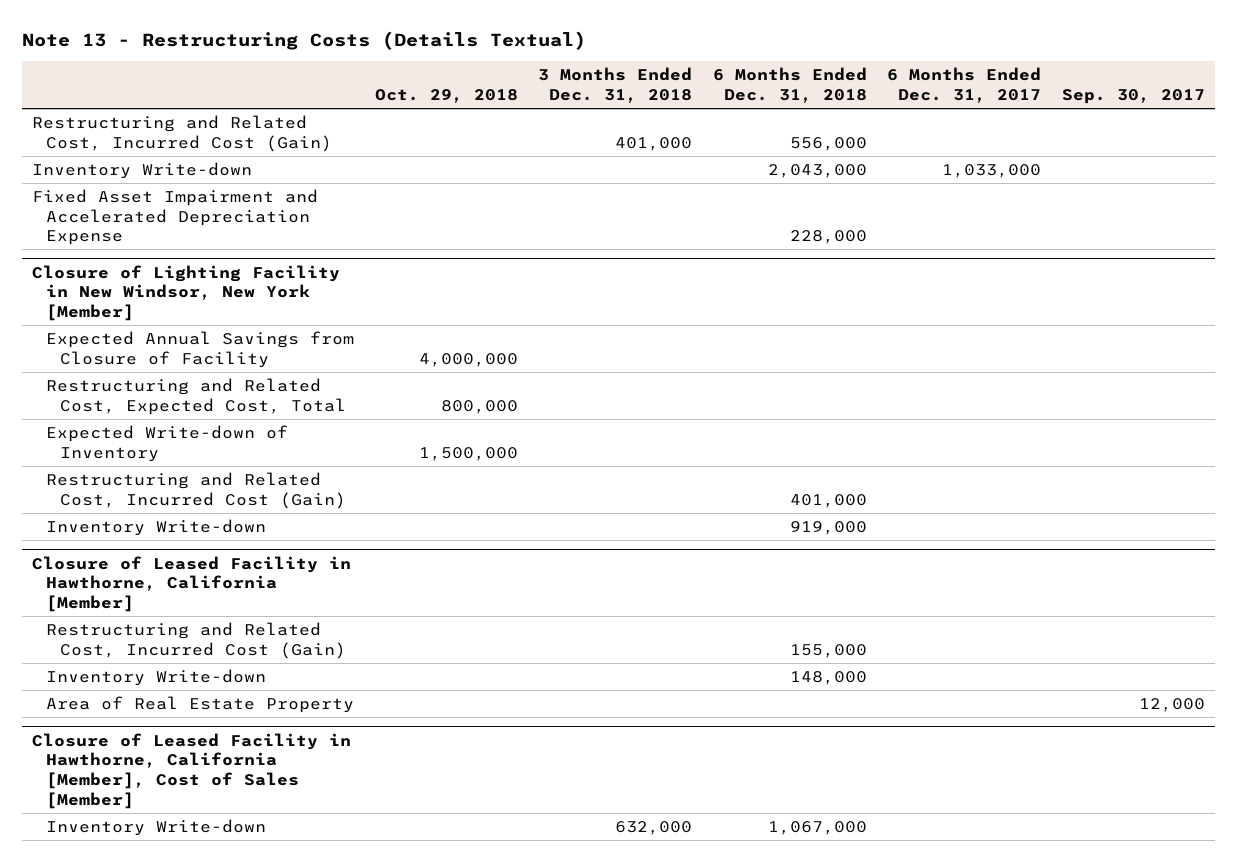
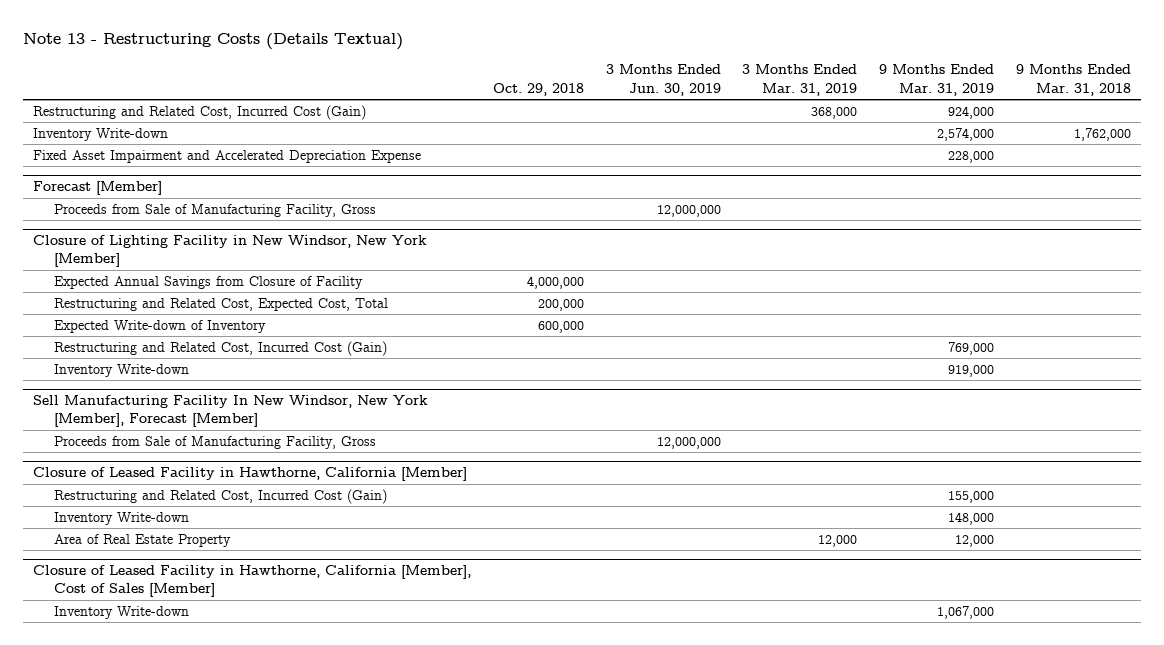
[538,67,693,104] 3 Months Ended Dec. 31, 2018 -> none
[712,67,867,104] 6 Months Ended Dec. 31, 2018 -> none
[887,67,1042,104] 6 Months Ended Dec. 31, 2017 -> none
[1061,89,1205,105] Sep. 30, 2017 -> none
none -> [605,64,721,96] 3 Months Ended Jun. 30, 2019
none -> [742,64,858,96] 3 Months Ended Mar. 31, 2019
none -> [878,64,994,96] 9 Months Ended Mar. 31, 2019
none -> [1015,64,1131,96] 9 Months Ended Mar. 31, 2018
none -> [33,181,163,196] Forecast [Member]
none -> [54,204,377,218] Proceeds from Sale of Manufacturing Facility, Gross
[440,399,518,414] 800,000 -> [538,299,585,312] 200,000
[418,446,518,461] 1,500,000 -> [538,321,585,334] 600,000
none -> [33,395,429,428] Sell Manufacturing Facility In New Windsor, New York [Member], Forecast [Member]
none -> [54,436,377,450] Proceeds from Sale of Manufacturing Facility, Gross

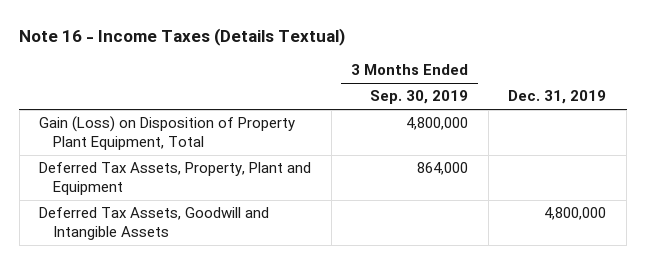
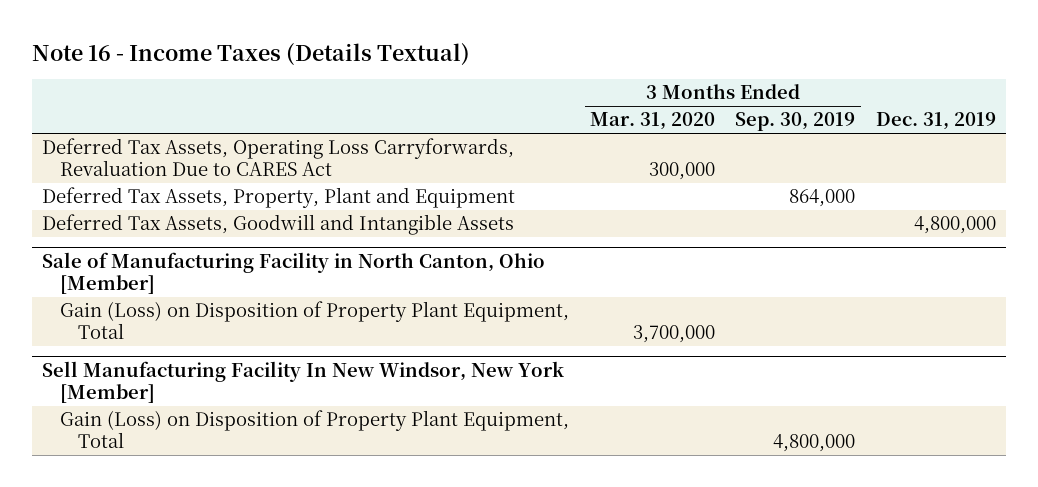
none -> [589,112,715,131] Mar. 31, 2020
[39,116,296,150] Gain (Loss) on Disposition of Property Plant Equipment, Total -> none
none -> [42,138,515,177] Deferred Tax Assets, Operating Loss Carryforwards, Revaluation Due to CARES Act
none -> [42,252,546,295] Sale of Manufacturing Facility in North Canton, Ohio [Member]
none -> [60,301,570,340] Gain (Loss) on Disposition of Property Plant Equipment, Total
none -> [42,361,565,404] Sell Manufacturing Facility In New Windsor, New York [Member]
none -> [60,410,570,449] Gain (Loss) on Disposition of Property Plant Equipment, Total

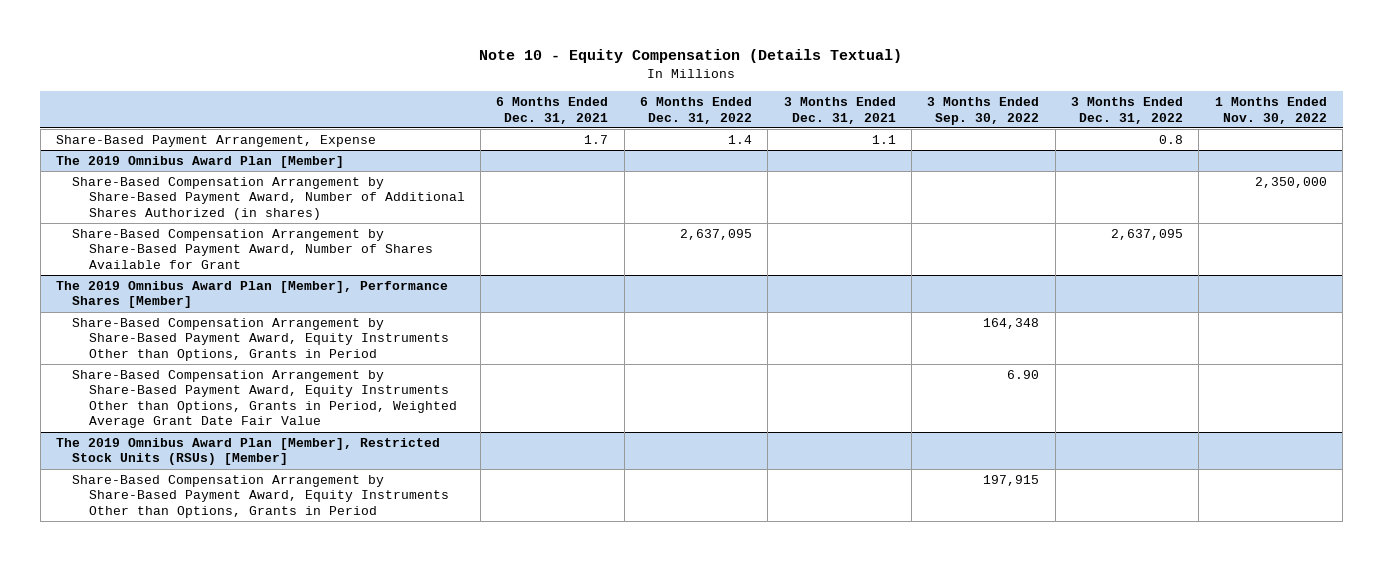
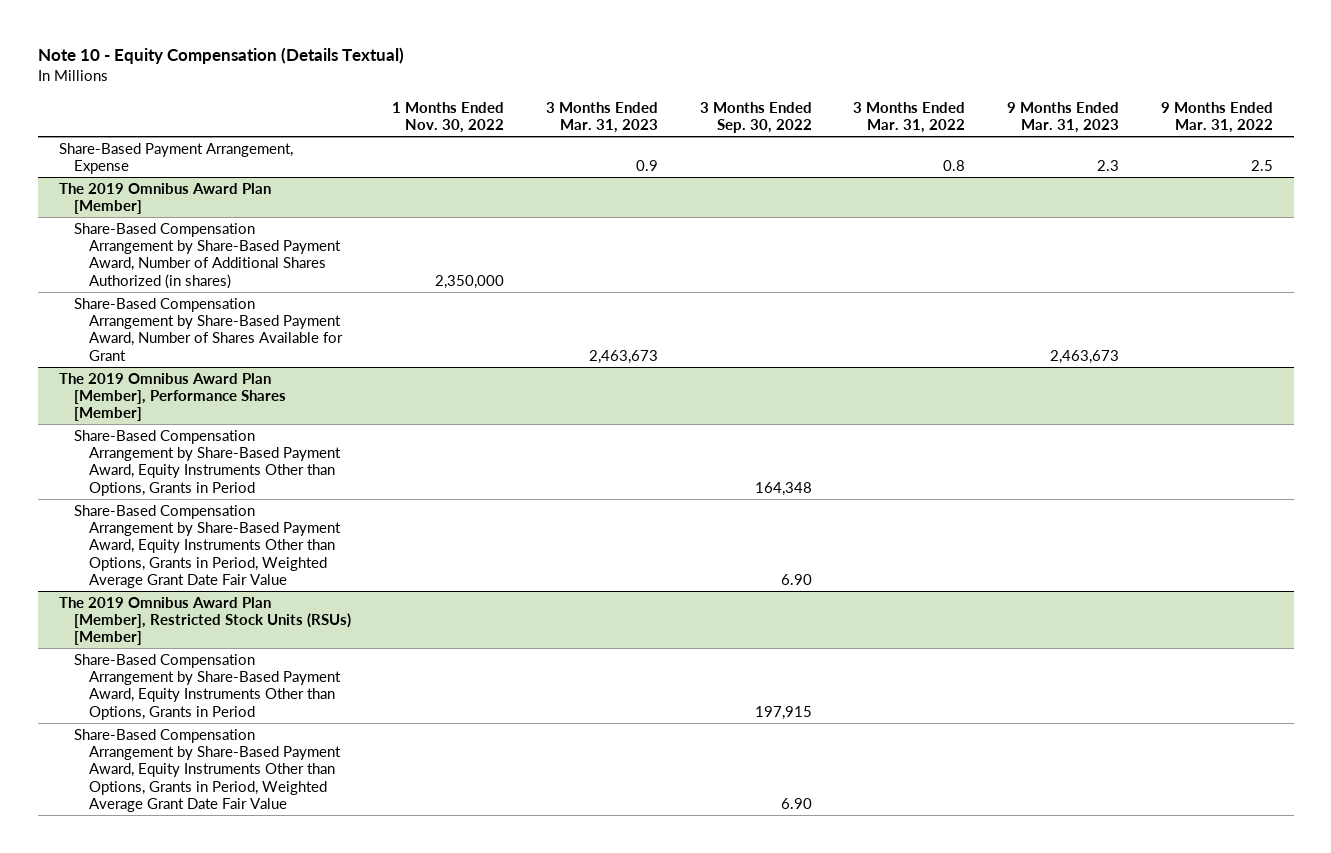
[496,97,609,124] 6 Months Ended Dec. 31, 2021 -> none
[640,97,753,124] 6 Months Ended Dec. 31, 2022 -> none
[783,97,896,124] 3 Months Ended Dec. 31, 2021 -> none
[1071,97,1184,124] 3 Months Ended Dec. 31, 2022 -> none
none -> [546,101,659,134] 3 Months Ended Mar. 31, 2023
none -> [853,101,966,134] 3 Months Ended Mar. 31, 2022
none -> [1007,101,1120,134] 9 Months Ended Mar. 31, 2023
none -> [1160,101,1273,134] 9 Months Ended Mar. 31, 2022
none -> [73,728,341,812] Share-Based Compensation Arrangement by Share-Based Payment Award, Equity Instruments Other than Options, Grants in Period, Weighted Average Grant Date Fair Value

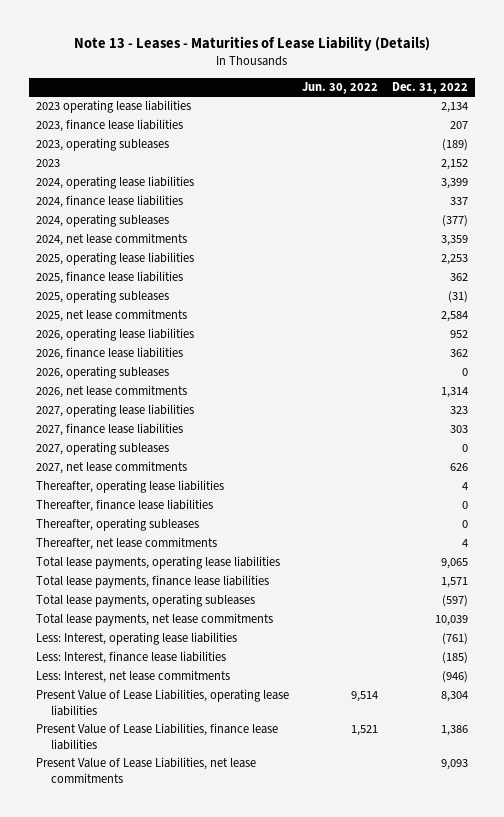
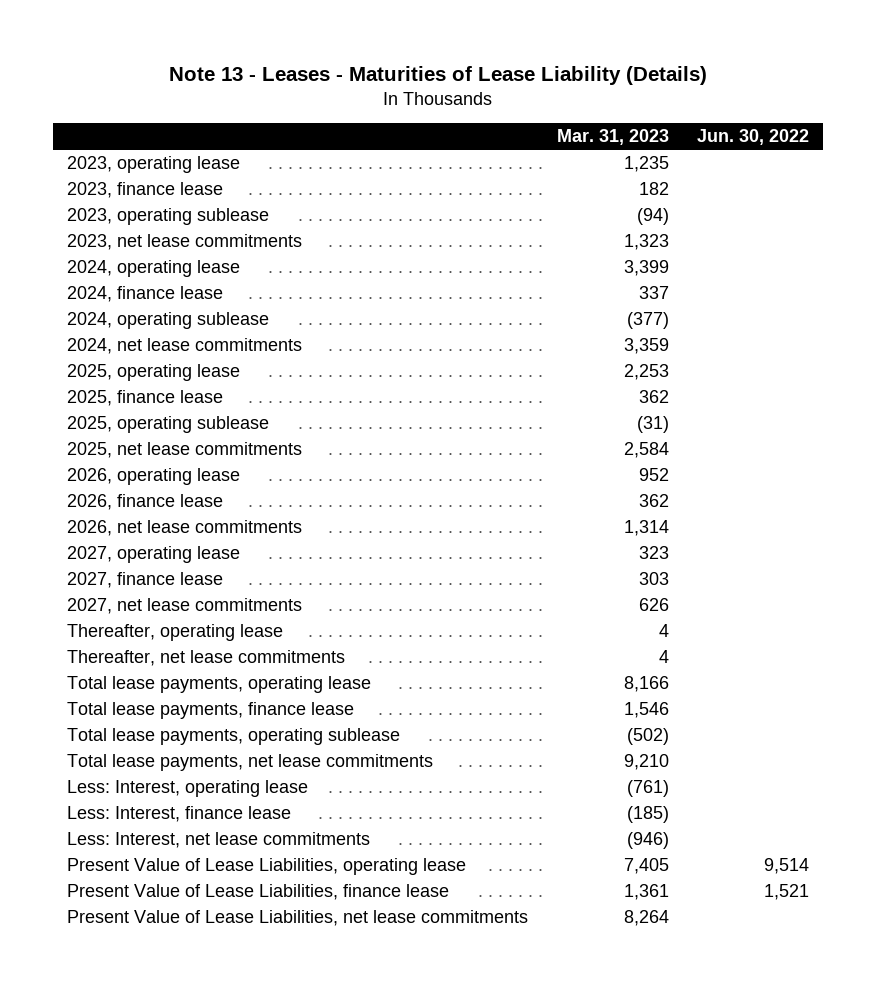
[392,82,469,95] Dec. 31, 2022 -> none
none -> [556,129,669,146] Mar. 31, 2023
[35,100,191,114] 2023 operating lease liabilities -> [67,156,241,174] 2023, operating lease
[35,119,183,133] 2023, finance lease liabilities -> [67,182,224,199] 2023, finance lease
[35,138,169,152] 2023, operating subleases -> [67,208,270,226] 2023, operating sublease
[35,159,60,168] 2023 -> [67,234,303,251] 2023, net lease commitments
[35,176,194,190] 2024, operating lease liabilities -> [67,260,241,278] 2024, operating lease
[35,195,183,209] 2024, finance lease liabilities -> [67,286,224,303] 2024, finance lease
[35,214,169,228] 2024, operating subleases -> [67,312,270,330] 2024, operating sublease
[35,252,194,266] 2025, operating lease liabilities -> [67,364,241,382] 2025, operating lease
[35,271,183,285] 2025, finance lease liabilities -> [67,390,224,407] 2025, finance lease
[35,290,169,304] 2025, operating subleases -> [67,416,270,434] 2025, operating sublease
[35,366,169,380] 2026, operating subleases -> none
[35,328,194,342] 2026, operating lease liabilities -> [67,468,241,486] 2026, operating lease
[35,347,183,361] 2026, finance lease liabilities -> [67,494,224,511] 2026, finance lease
[35,442,169,456] 2027, operating subleases -> none
[35,404,194,418] 2027, operating lease liabilities -> [67,546,241,564] 2027, operating lease
[35,423,183,437] 2027, finance lease liabilities -> [67,572,224,589] 2027, finance lease
[35,499,213,513] Thereafter, finance lease liabilities -> none
[35,518,199,532] Thereafter, operating subleases -> none
[35,480,224,494] Thereafter, operating lease liabilities -> [67,624,284,642] Thereafter, operating lease
[35,556,280,570] Total lease payments, operating lease liabilities -> [67,676,372,694] Total lease payments, operating lease
[35,575,269,589] Total lease payments, finance lease liabilities -> [67,702,355,720] Total lease payments, finance lease
[35,594,255,608] Total lease payments, operating subleases -> [67,728,401,746] Total lease payments, operating sublease
[35,632,237,646] Less: Interest, operating lease liabilities -> [67,780,309,798] Less: Interest, operating lease
[35,651,226,665] Less: Interest, finance lease liabilities -> [67,806,292,823] Less: Interest, finance lease
[35,689,289,716] Present Value of Lease Liabilities, operating lease liabilities -> [67,858,467,876] Present Value of Lease Liabilities, operating lease
[35,723,278,750] Present Value of Lease Liabilities, finance lease liabilities -> [67,884,450,901] Present Value of Lease Liabilities, finance lease

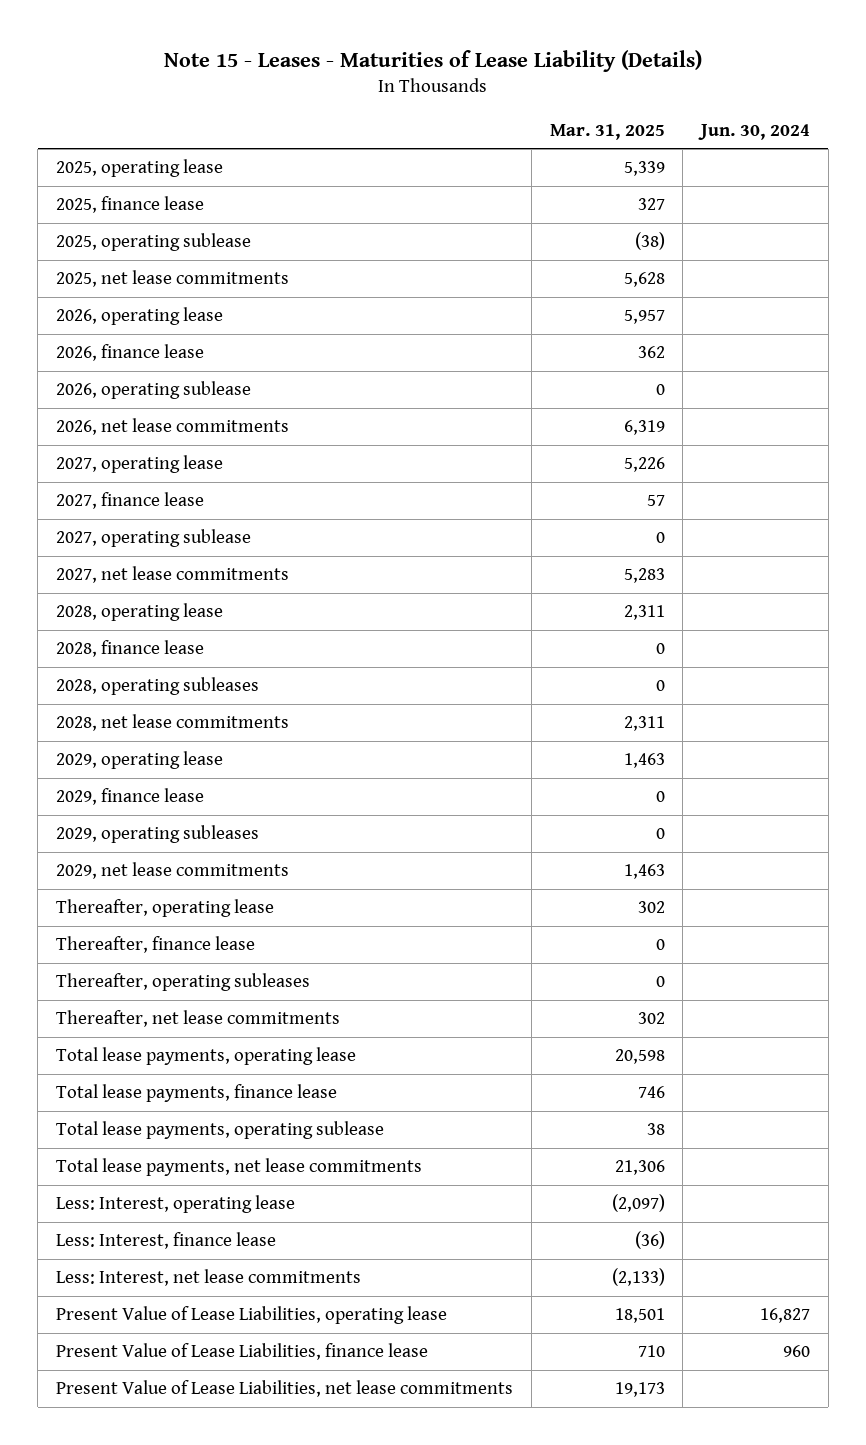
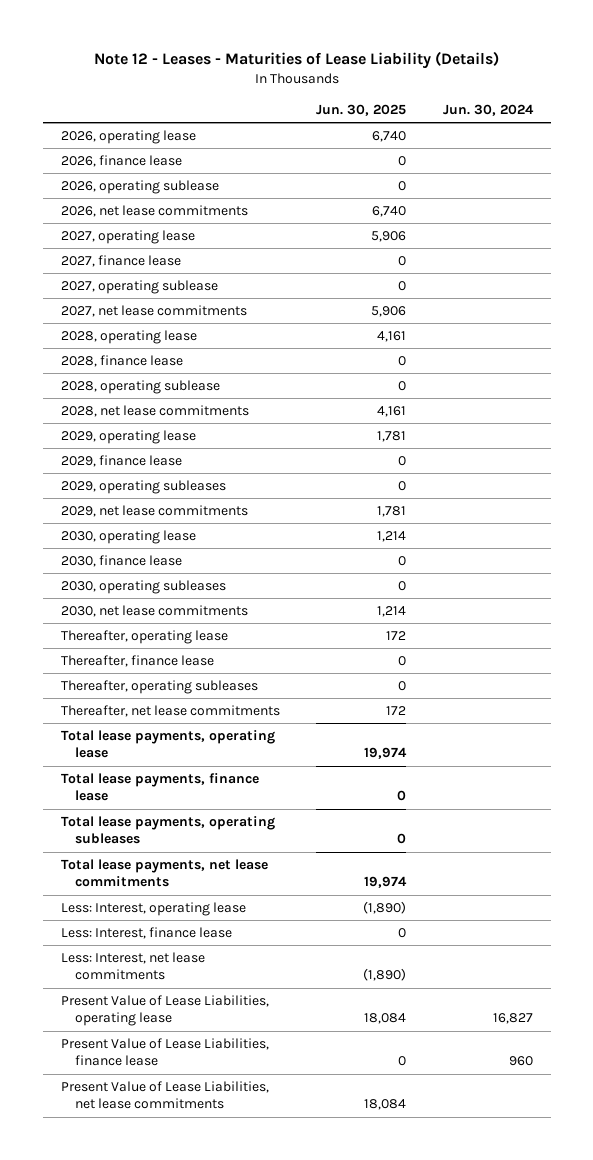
[164,49,703,72] Note 15 - Leases - Maturities of Lease Liability (Details) -> [93,51,499,70] Note 12 - Leases - Maturities of Lease Liability (Details)
[549,123,665,140] Mar. 31, 2025 -> none
none -> [316,103,407,116] Jun. 30, 2025
[55,159,223,178] 2025, operating lease -> none
[55,196,204,214] 2025, finance lease -> none
[55,233,251,252] 2025, operating sublease -> none
[55,270,289,288] 2025, net lease commitments -> none
[55,677,259,696] 2028, operating subleases -> [60,380,220,395] 2028, operating sublease
none -> [60,530,196,545] 2030, operating lease
none -> [60,555,182,568] 2030, finance lease
none -> [60,580,226,595] 2030, operating subleases
none -> [60,605,248,618] 2030, net lease commitments
[55,1121,384,1140] Total lease payments, operating sublease -> [60,816,275,845] Total lease payments, operating subleases

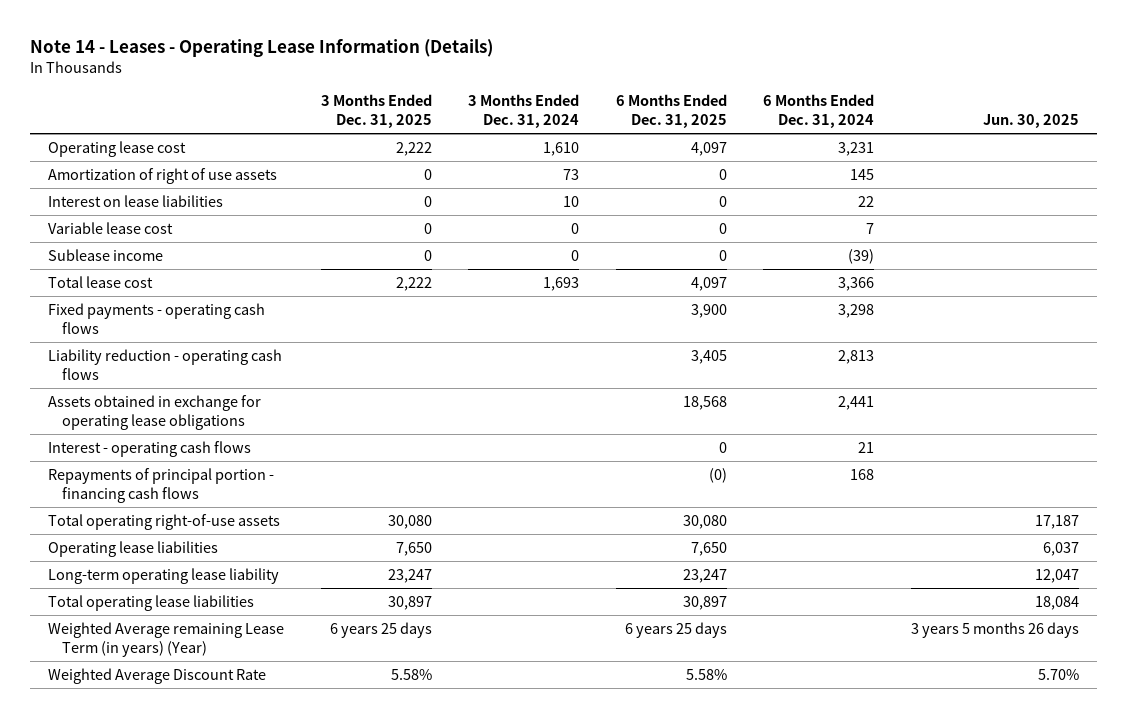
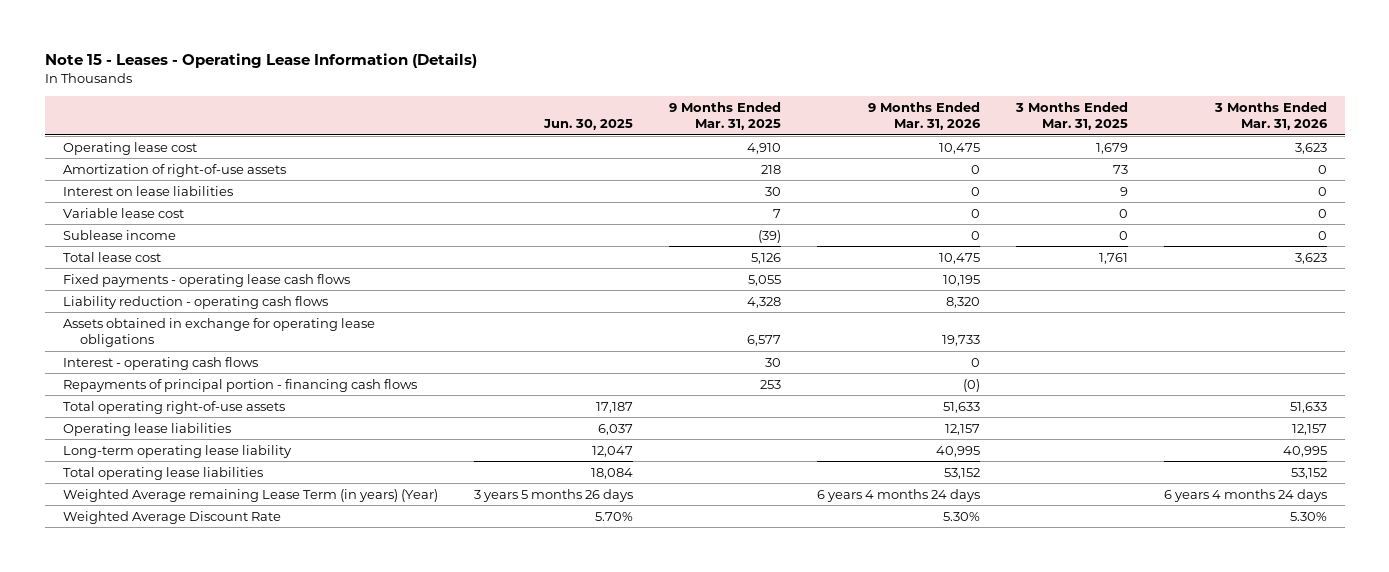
[30,38,494,57] Note 14 - Leases - Operating Lease Information (Details) -> [44,53,477,69] Note 15 - Leases - Operating Lease Information (Details)
[320,94,432,128] 3 Months Ended Dec. 31, 2025 -> none
[468,94,580,128] 3 Months Ended Dec. 31, 2024 -> none
[615,94,727,128] 6 Months Ended Dec. 31, 2025 -> none
[763,94,875,128] 6 Months Ended Dec. 31, 2024 -> none
none -> [668,101,781,131] 9 Months Ended Mar. 31, 2025
none -> [867,101,981,131] 9 Months Ended Mar. 31, 2026
none -> [1014,101,1128,131] 3 Months Ended Mar. 31, 2025
none -> [1213,101,1328,131] 3 Months Ended Mar. 31, 2026
[48,167,278,184] Amortization of right of use assets -> [62,163,286,177] Amortization of right-of-use assets
[48,302,266,334] Fixed payments - operating cash flows -> [62,273,350,287] Fixed payments - operating lease cash flows

